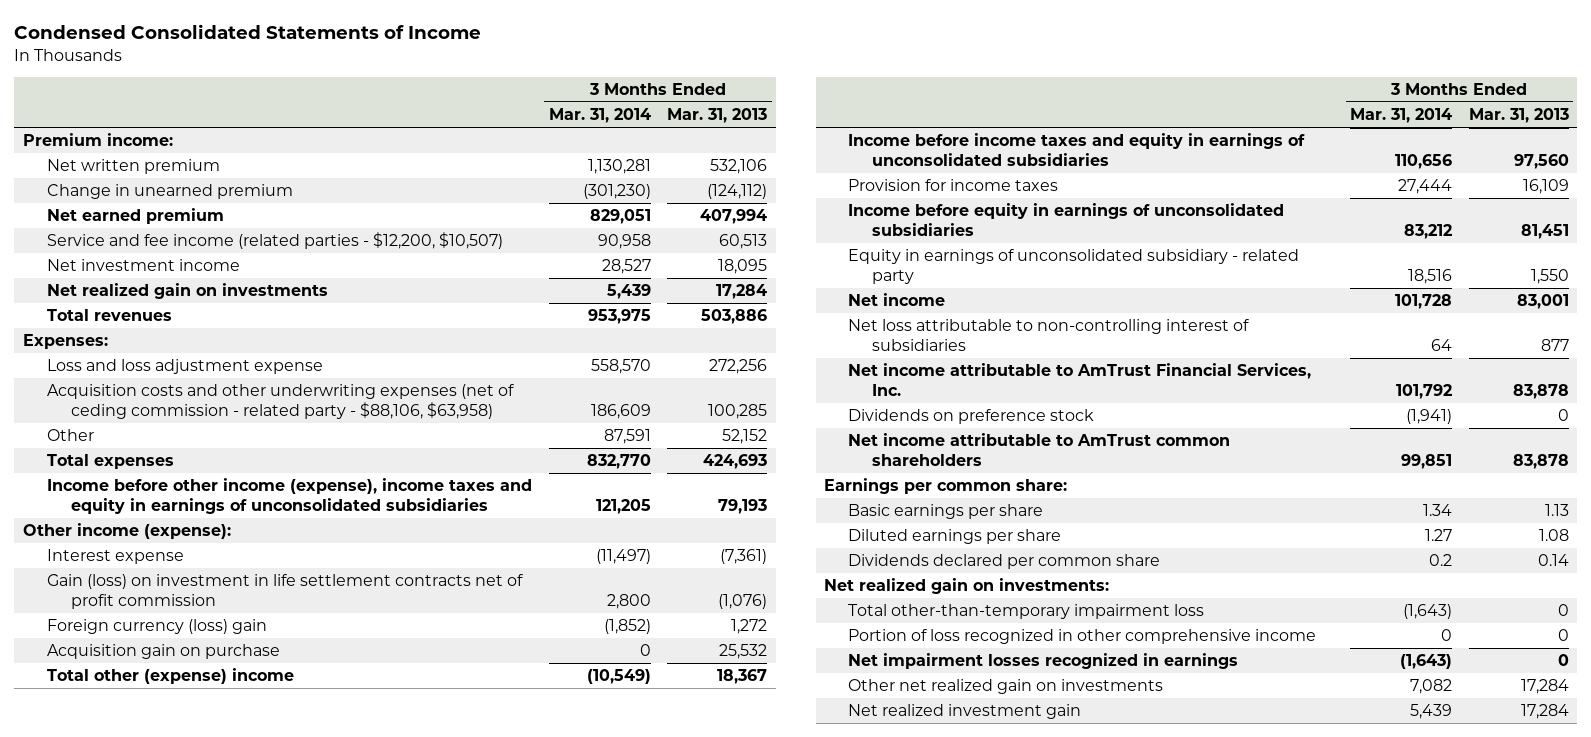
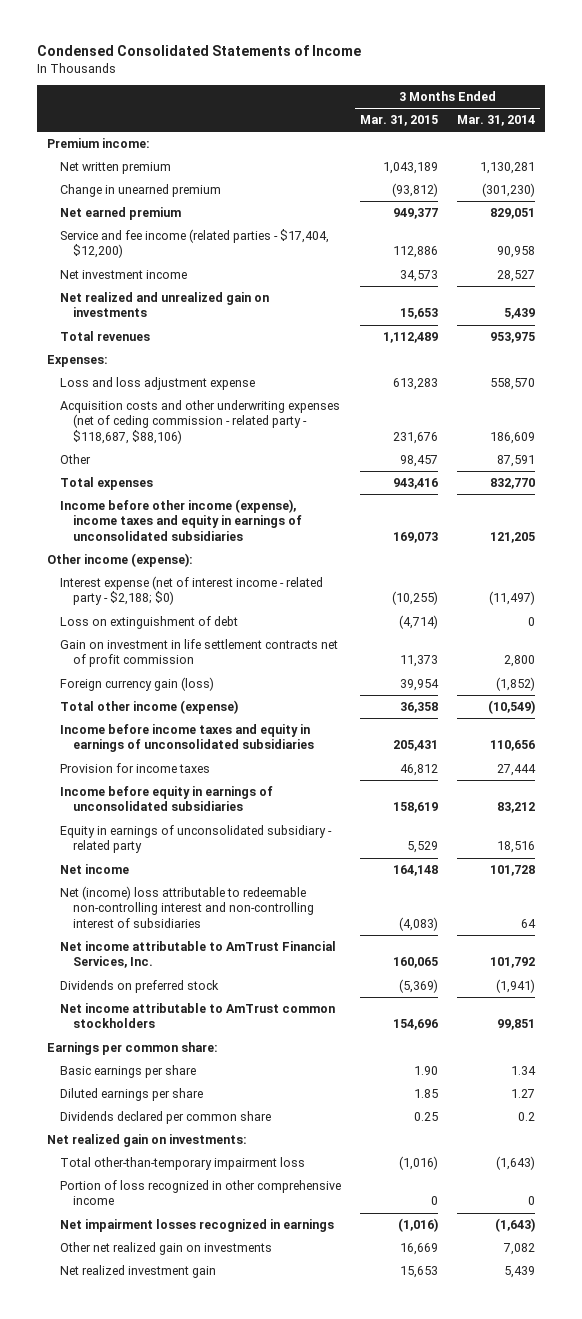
[667,107,768,123] Mar. 31, 2013 -> none
none -> [360,115,439,127] Mar. 31, 2015
[46,232,503,250] Service and fee income (related parties - $12,200, $10,507) -> [59,228,329,259] Service and fee income (related parties - $17,404, $12,200)
[46,283,328,300] Net realized gain on investments -> [59,291,269,318] Net realized and unrealized gain on investments
[46,384,514,420] Acquisition costs and other underwriting expenses (net of ceding commission - related party - $88,106, $63,958) -> [59,399,340,444] Acquisition costs and other underwriting expenses (net of ceding commission - related party - $118,687, $88,106)
[46,644,280,660] Acquisition gain on purchase -> none
[46,549,184,565] Interest expense -> [59,575,323,606] Interest expense (net of interest income - related party - $2,188; $0)
none -> [59,615,238,629] Loss on extinguishment of debt
[46,574,523,610] Gain (loss) on investment in life settlement contracts net of profit commission -> [59,638,338,668] Gain on investment in life settlement contracts net of profit commission
[46,619,267,635] Foreign currency (loss) gain -> [59,676,214,691] Foreign currency gain (loss)
[46,668,294,685] Total other (expense) income -> [59,699,238,714] Total other income (expense)
[848,319,1250,352] Net loss attributable to non-controlling interest of subsidiaries -> [59,885,315,928] Net (income) loss attributable to redeemable non-controlling interest and non-controlling interest of subsidiaries
[848,409,1095,425] Dividends on preference stock -> [59,979,219,993] Dividends on preferred stock
[848,433,1231,467] Net income attributable to AmTrust common shareholders -> [59,1002,335,1029] Net income attributable to AmTrust common stockholders

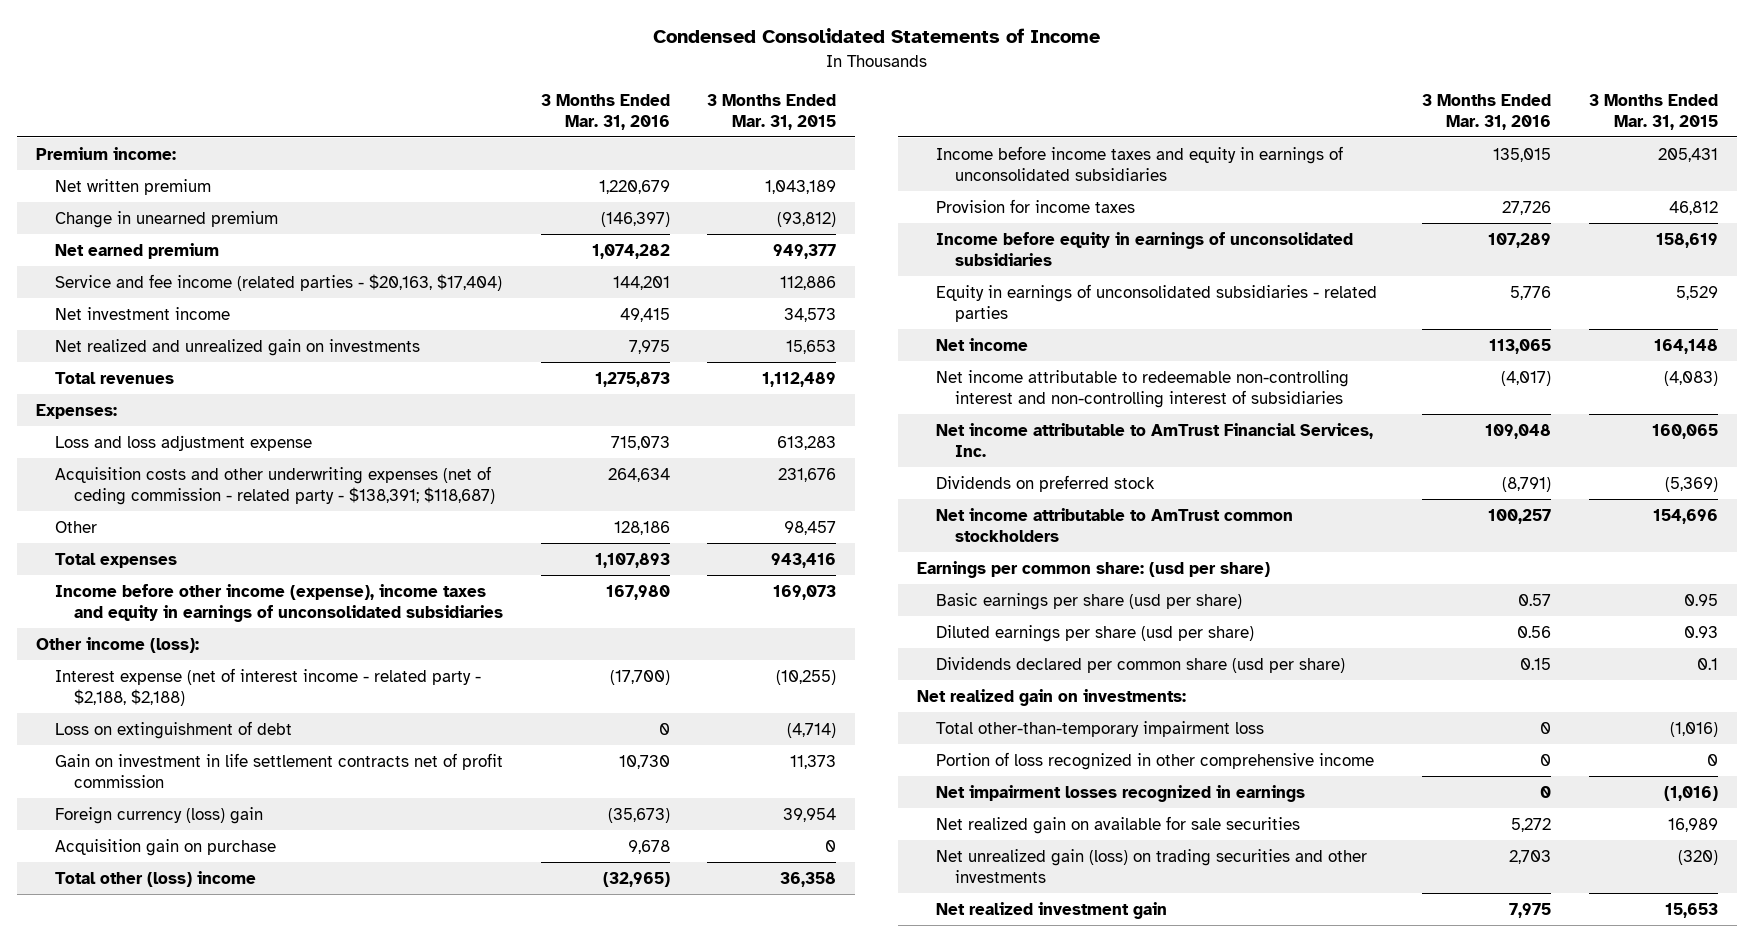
[457,115,536,127] Mar. 31, 2014 -> none
none -> [540,93,670,130] 3 Months Ended Mar. 31, 2016
[59,228,329,259] Service and fee income (related parties - $17,404, $12,200) -> [54,273,502,291] Service and fee income (related parties - $20,163, $17,404)
[59,399,340,444] Acquisition costs and other underwriting expenses (net of ceding commission - related party - $118,687, $88,106) -> [54,465,495,505] Acquisition costs and other underwriting expenses (net of ceding commission - related party - $138,391; $118,687)
[46,552,193,567] Other income (expense): -> [35,636,199,653] Other income (loss):
[59,575,323,606] Interest expense (net of interest income - related party - $2,188; $0) -> [54,667,481,706] Interest expense (net of interest income - related party - $2,188, $2,188)
[59,676,214,691] Foreign currency gain (loss) -> [54,806,263,824] Foreign currency (loss) gain
none -> [54,838,276,856] Acquisition gain on purchase
[59,699,238,714] Total other income (expense) -> [54,870,256,887] Total other (loss) income
[59,824,332,854] Equity in earnings of unconsolidated subsidiary - related party -> [936,283,1378,322] Equity in earnings of unconsolidated subsidiaries - related parties
[59,885,315,928] Net (income) loss attributable to redeemable non-controlling interest and non-controlling interest of subsidiaries -> [936,369,1350,408] Net income attributable to redeemable non-controlling interest and non-controlling interest of subsidiaries
[46,1041,218,1055] Earnings per common share: -> [917,560,1271,578] Earnings per common share: (usd per share)
[59,1064,196,1078] Basic earnings per share -> [936,592,1243,610] Basic earnings per share (usd per share)
[414,1065,439,1075] 1.90 -> [1684,593,1719,606] 0.95
[59,1087,203,1101] Diluted earnings per share -> [936,624,1255,642] Diluted earnings per share (usd per share)
[414,1088,439,1098] 1.85 -> [1684,625,1719,638] 0.93
[59,1110,271,1124] Dividends declared per common share -> [936,656,1346,673] Dividends declared per common share (usd per share)
[414,1111,439,1121] 0.25 -> [1697,657,1719,670] 0.1
none -> [936,815,1301,834] Net realized gain on available for sale securities
[59,1241,272,1255] Other net realized gain on investments -> [936,848,1368,883] Net unrealized gain (loss) on trading securities and other investments
[400,1242,439,1255] 16,669 -> [1678,849,1719,865] (320)

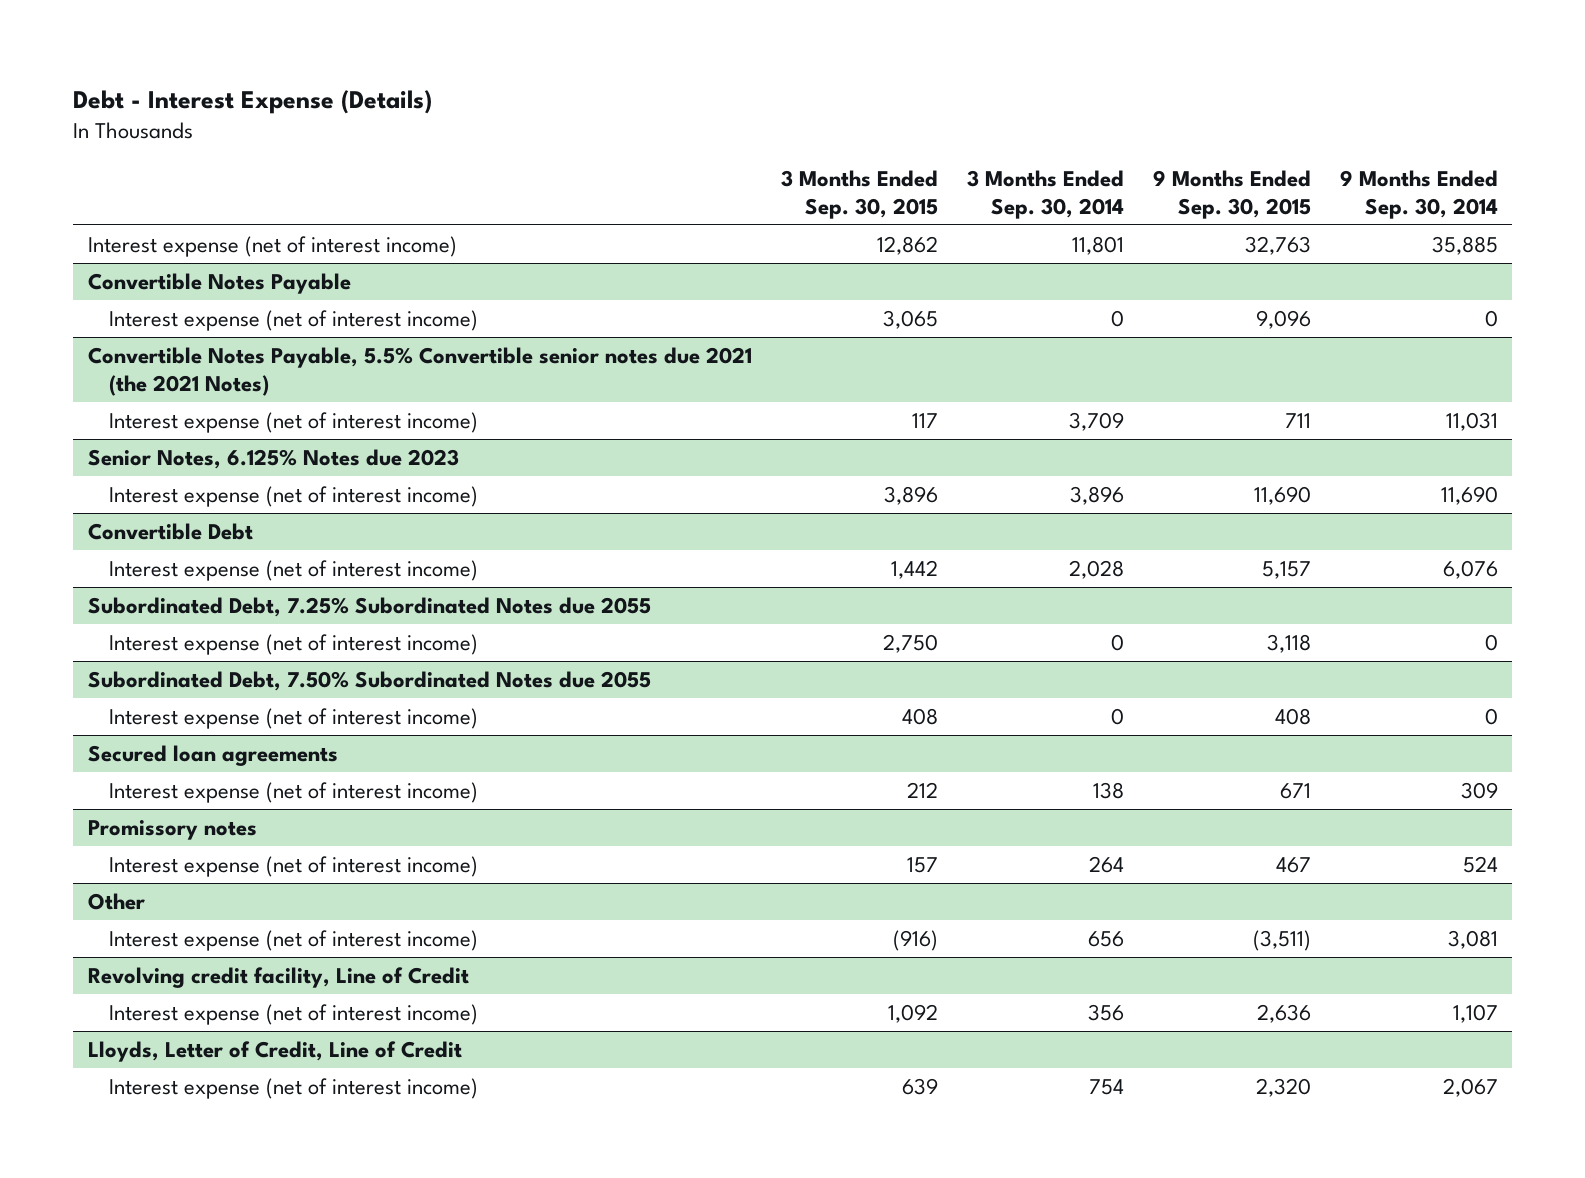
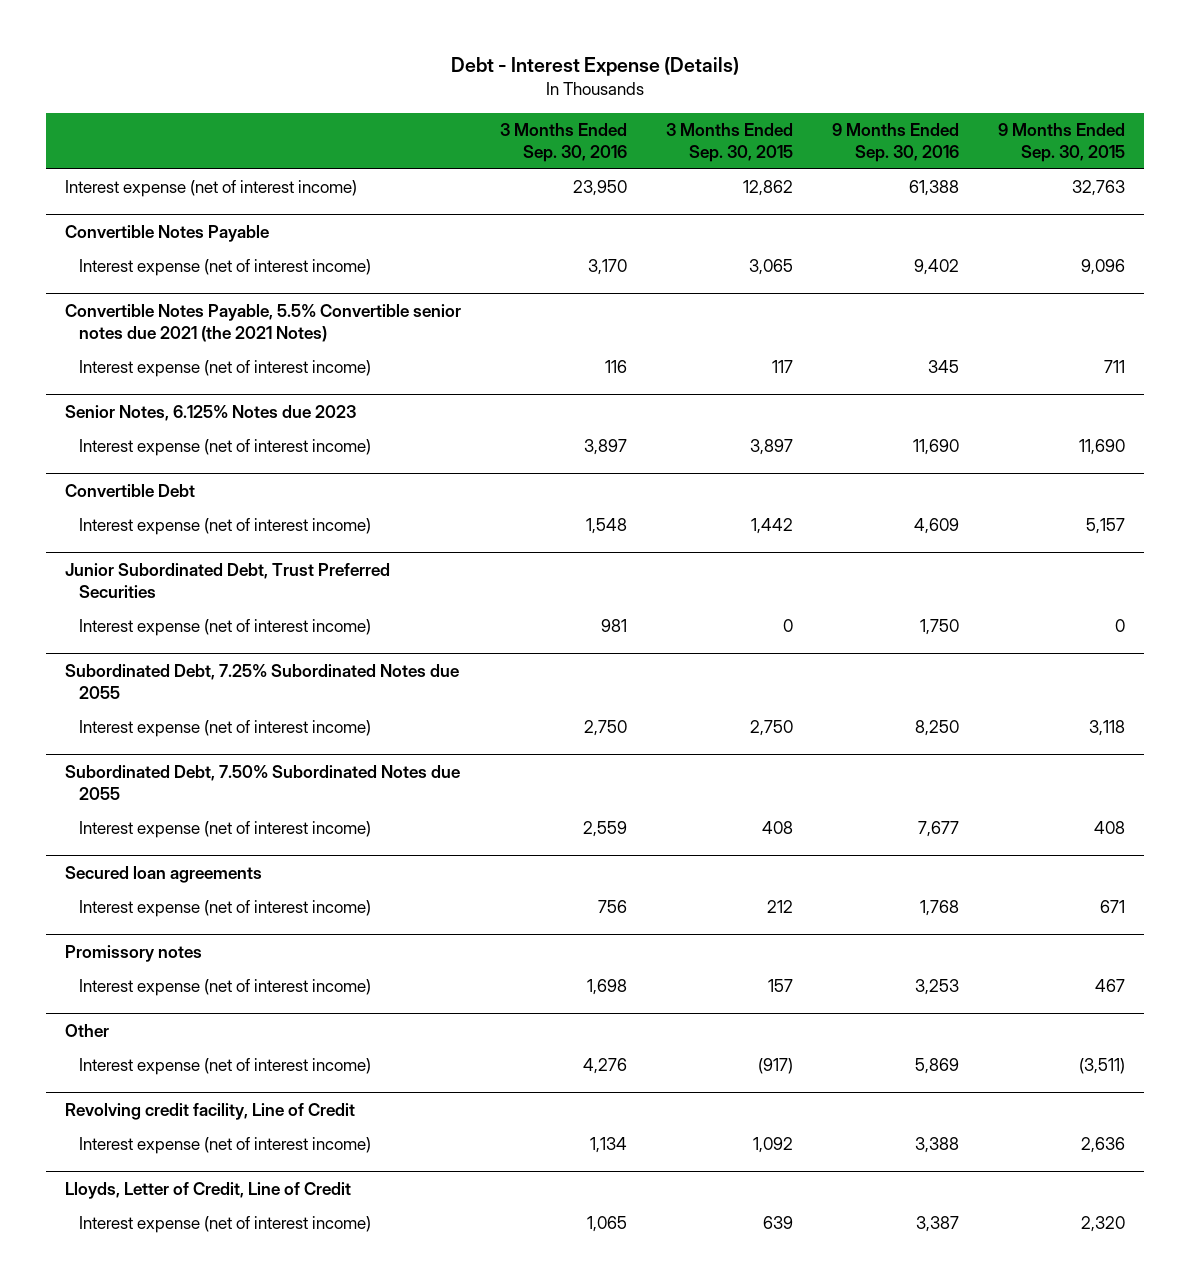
[966,169,1124,220] 3 Months Ended Sep. 30, 2014 -> none
[1339,169,1498,220] 9 Months Ended Sep. 30, 2014 -> none
none -> [500,123,628,162] 3 Months Ended Sep. 30, 2016
none -> [831,123,959,162] 9 Months Ended Sep. 30, 2016
[883,485,938,505] 3,896 -> [749,439,793,456] 3,897
none -> [65,563,391,598] Junior Subordinated Debt, Trust Preferred Securities
none -> [79,619,372,637] Interest expense (net of interest income)
[892,929,938,951] (916) -> [757,1058,793,1075] (917)

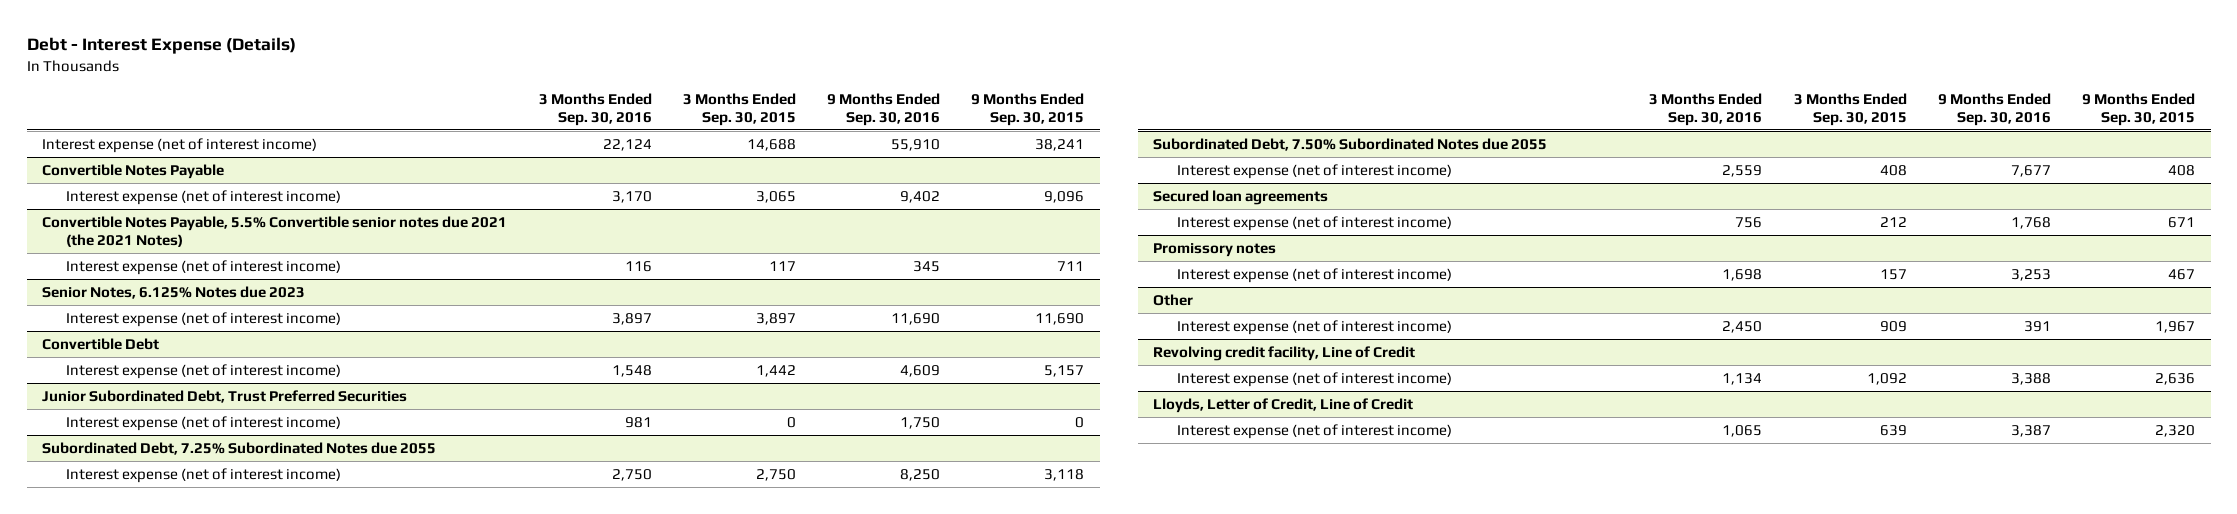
[573,180,628,197] 23,950 -> [602,138,652,151] 22,124
[742,180,793,197] 12,862 -> [746,138,796,151] 14,688
[908,180,959,197] 61,388 -> [891,138,941,151] 55,910
[1071,180,1125,197] 32,763 -> [1035,138,1085,151] 38,241
[583,1058,628,1075] 4,276 -> [1722,320,1763,333] 2,450
[757,1058,793,1075] (917) -> [1879,320,1907,332] 909
[914,1058,959,1075] 5,869 -> [2023,320,2051,332] 391
[1078,1058,1125,1075] (3,511) -> [2154,320,2195,333] 1,967

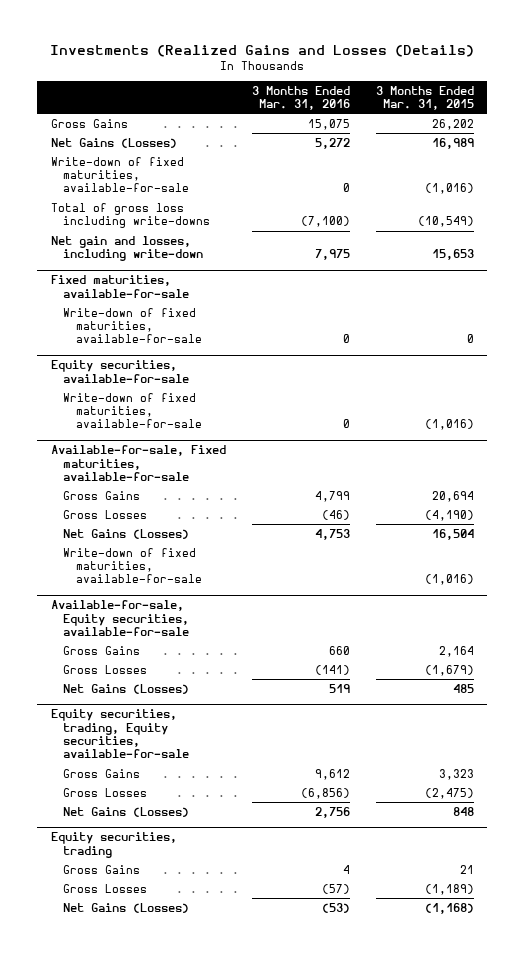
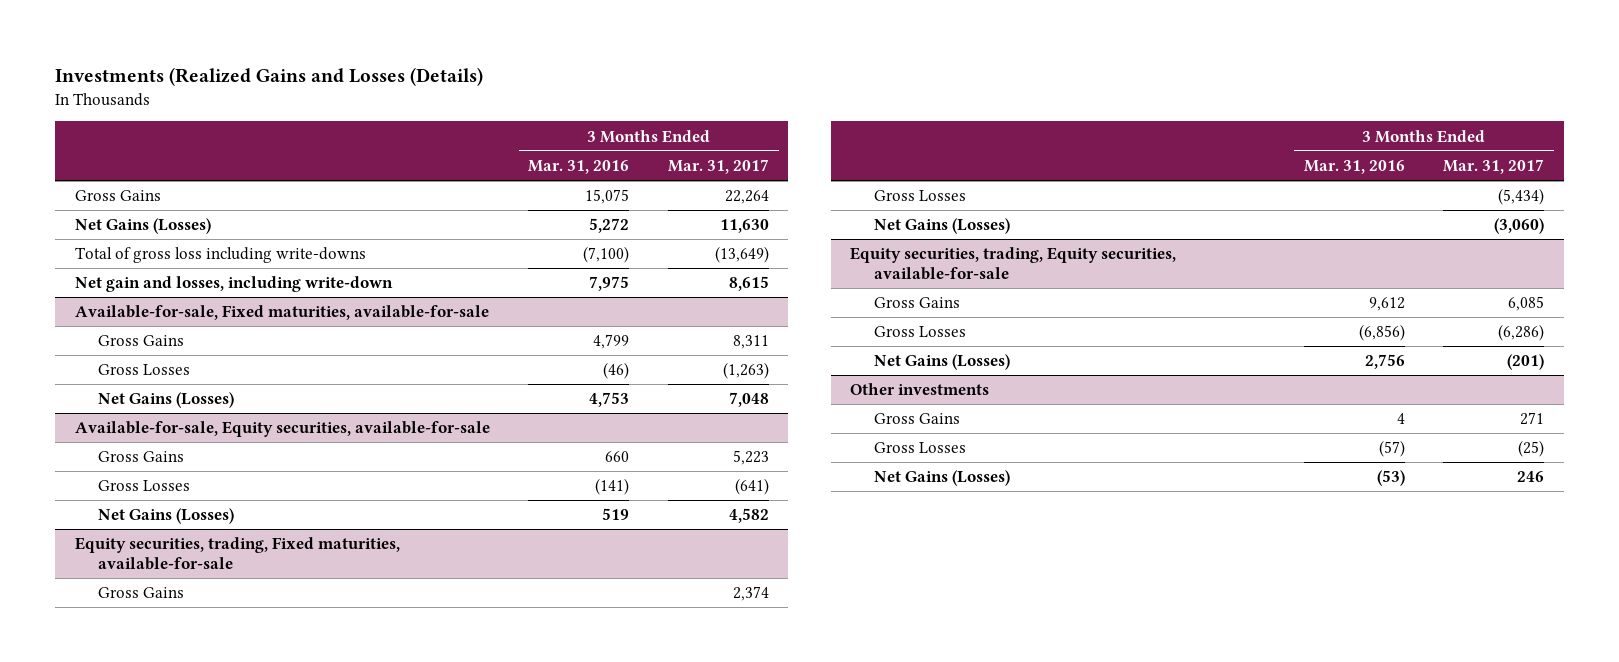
[375,85,474,110] 3 Months Ended Mar. 31, 2015 -> none
none -> [667,159,769,175] Mar. 31, 2017
[50,156,190,193] Write-down of fixed maturities, available-for-sale -> none
[50,275,190,298] Fixed maturities, available-for-sale -> none
[63,307,203,344] Write-down of fixed maturities, available-for-sale -> none
[50,360,190,383] Equity securities, available-for-sale -> none
[63,392,203,429] Write-down of fixed maturities, available-for-sale -> none
[63,547,203,584] Write-down of fixed maturities, available-for-sale -> none
none -> [74,537,400,571] Equity securities, trading, Fixed maturities, available-for-sale
none -> [98,587,185,599] Gross Gains
none -> [873,190,966,202] Gross Losses
none -> [873,218,1010,235] Net Gains (Losses)
[50,832,177,858] Equity securities, trading -> [850,383,990,396] Other investments

